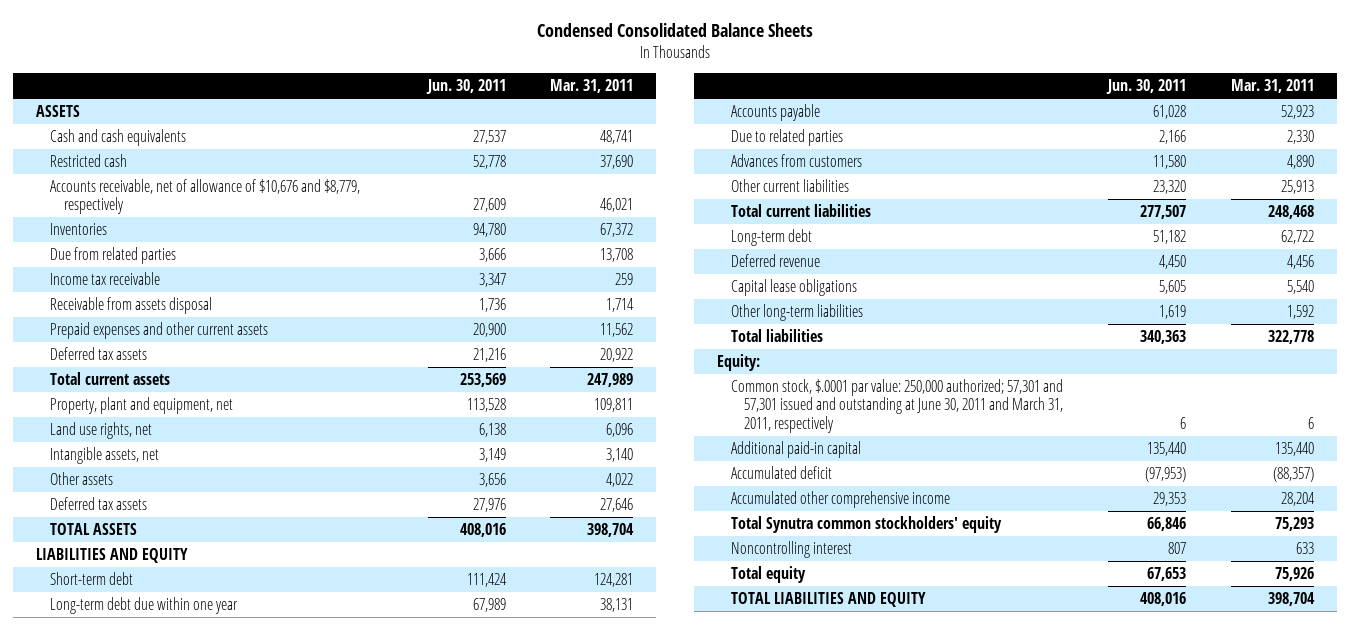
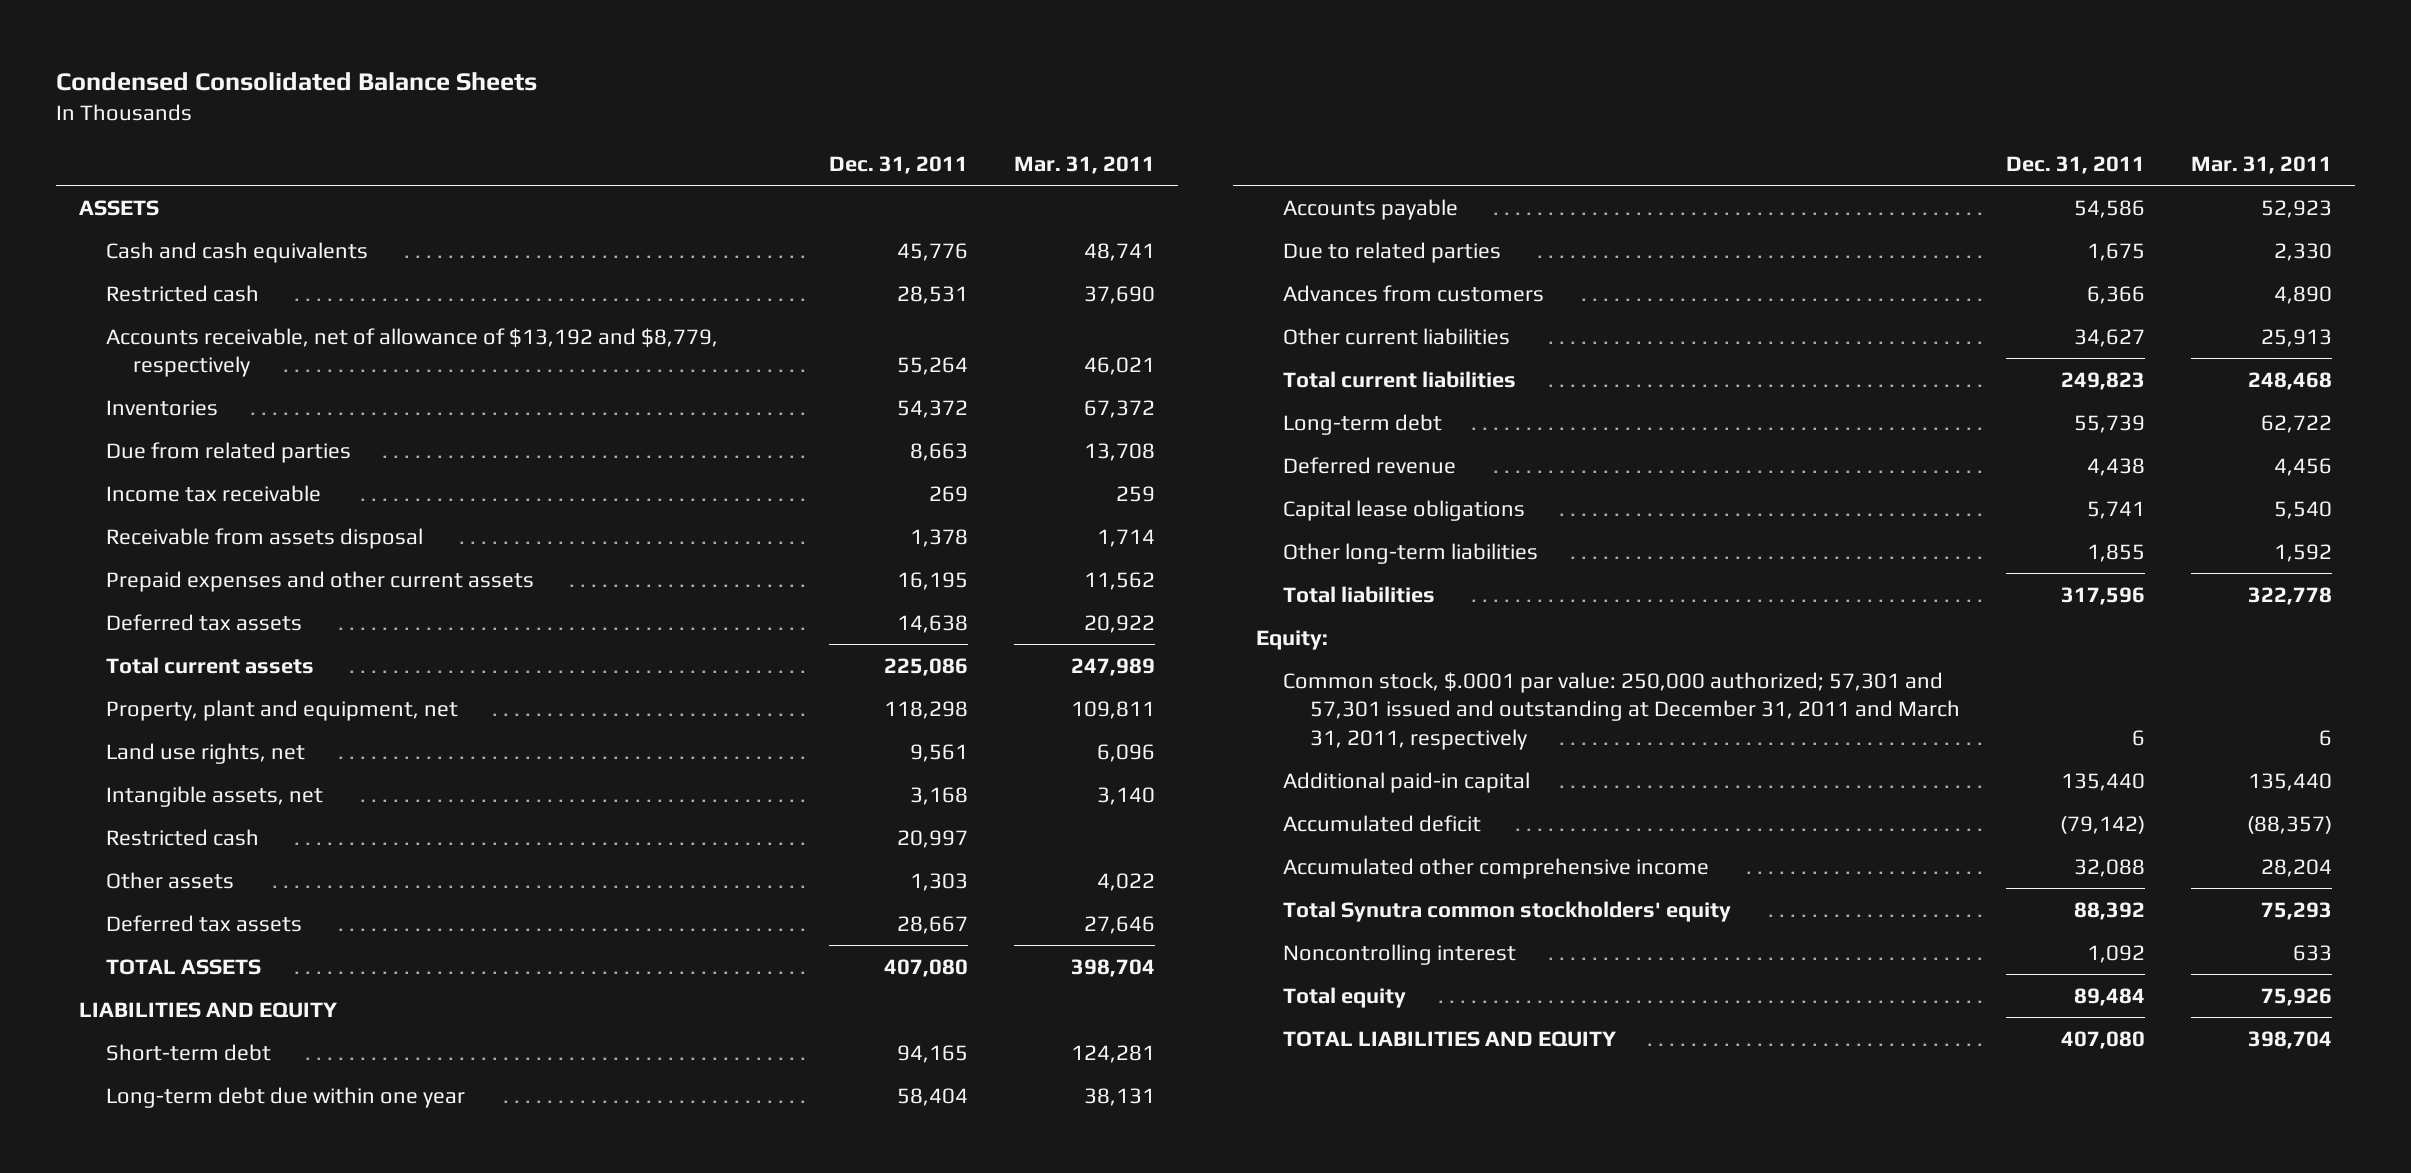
[425,79,506,95] Jun. 30, 2011 -> none
none -> [828,156,968,175] Dec. 31, 2011
[49,178,360,215] Accounts receivable, net of allowance of $10,676 and $8,779, respectively -> [105,327,718,378] Accounts receivable, net of allowance of $13,192 and $8,779, respectively
none -> [105,828,259,846] Restricted cash
[730,378,1064,433] Common stock, $.0001 par value: 250,000 authorized; 57,301 and 57,301 issued and outstanding at June 30, 2011 and March 31, 2011, respectively -> [1282,671,1960,750] Common stock, $.0001 par value: 250,000 authorized; 57,301 and 57,301 issued and outstanding at December 31, 2011 and March 31, 2011, respectively

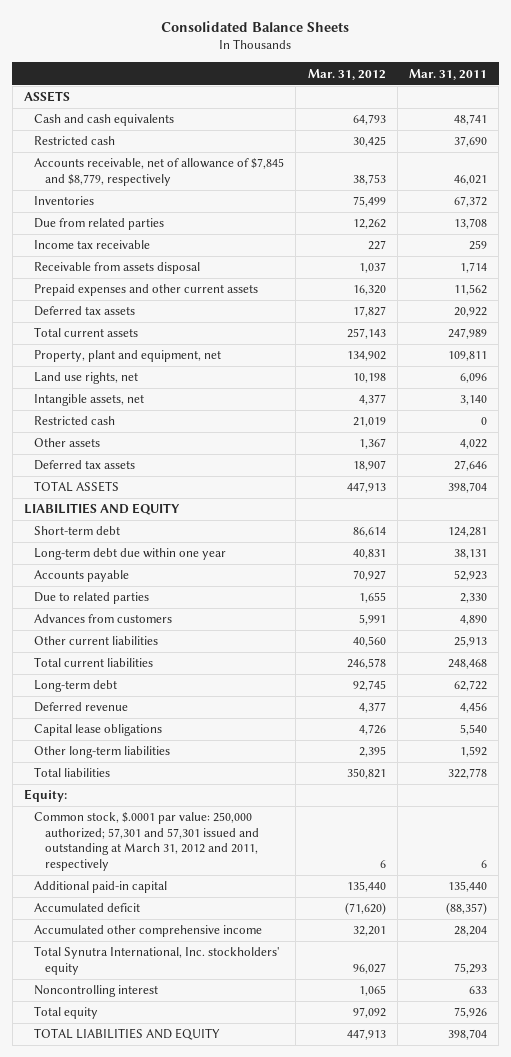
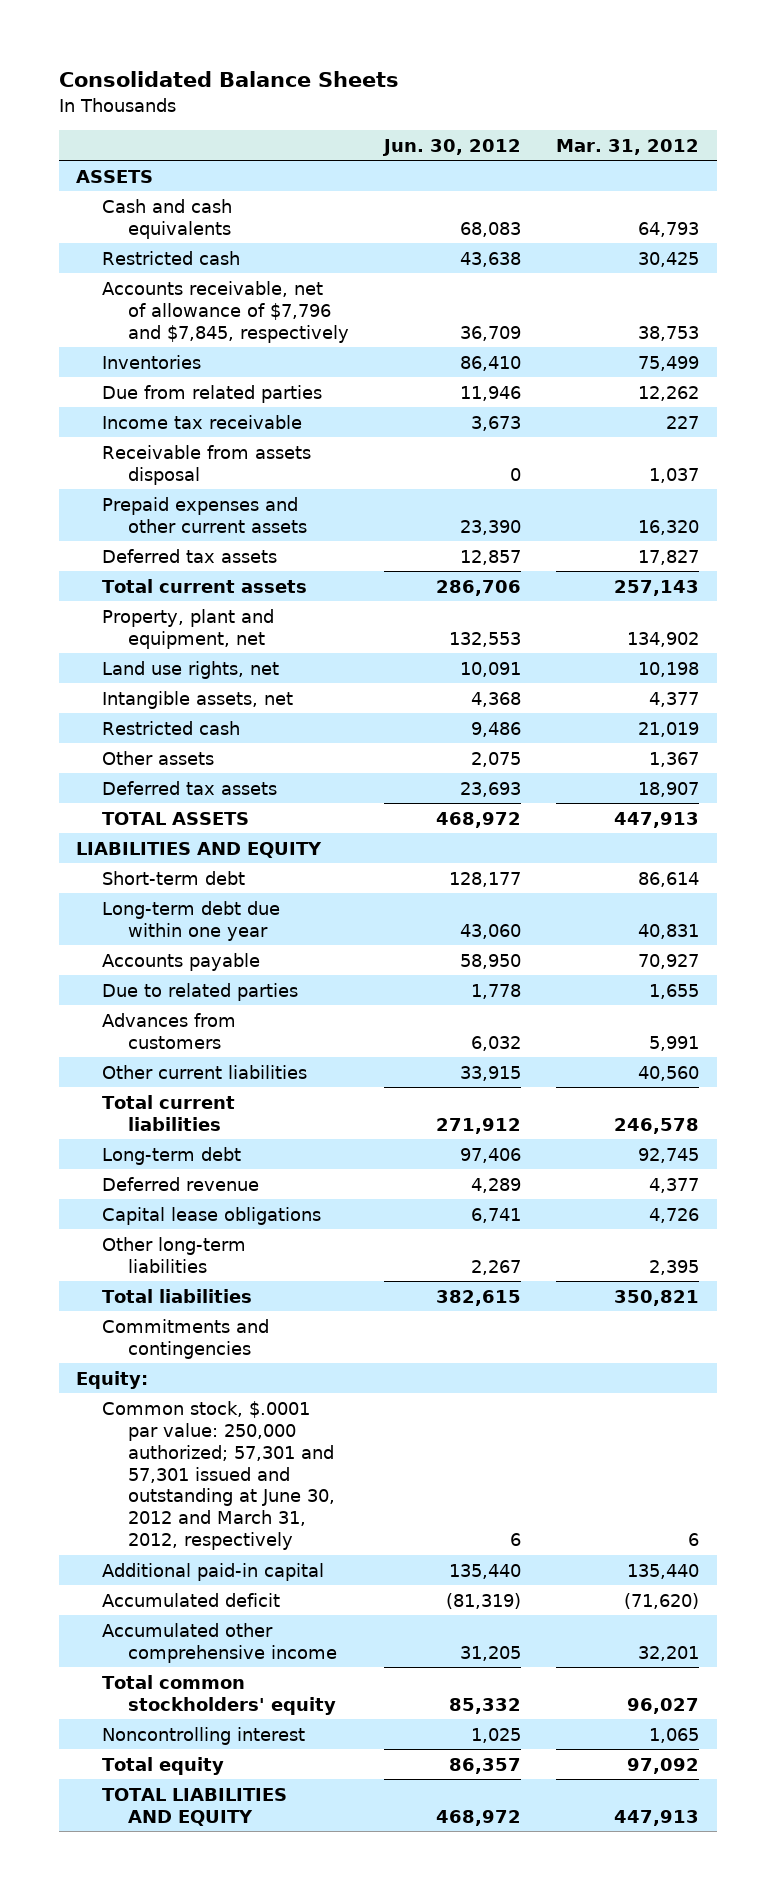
[408,68,487,80] Mar. 31, 2011 -> none
none -> [382,138,522,156] Jun. 30, 2012
[34,158,285,186] Accounts receivable, net of allowance of $7,845 and $8,779, respectively -> [102,280,349,343] Accounts receivable, net of allowance of $7,796 and $7,845, respectively
none -> [102,1318,270,1359] Commitments and contingencies
[34,812,259,872] Common stock, $.0001 par value: 250,000 authorized; 57,301 and 57,301 issued and outstanding at March 31, 2012 and 2011, respectively -> [102,1400,335,1551] Common stock, $.0001 par value: 250,000 authorized; 57,301 and 57,301 issued and outstanding at June 30, 2012 and March 31, 2012, respectively
[34,946,280,975] Total Synutra International, Inc. stockholders' equity -> [102,1674,336,1715] Total common stockholders' equity

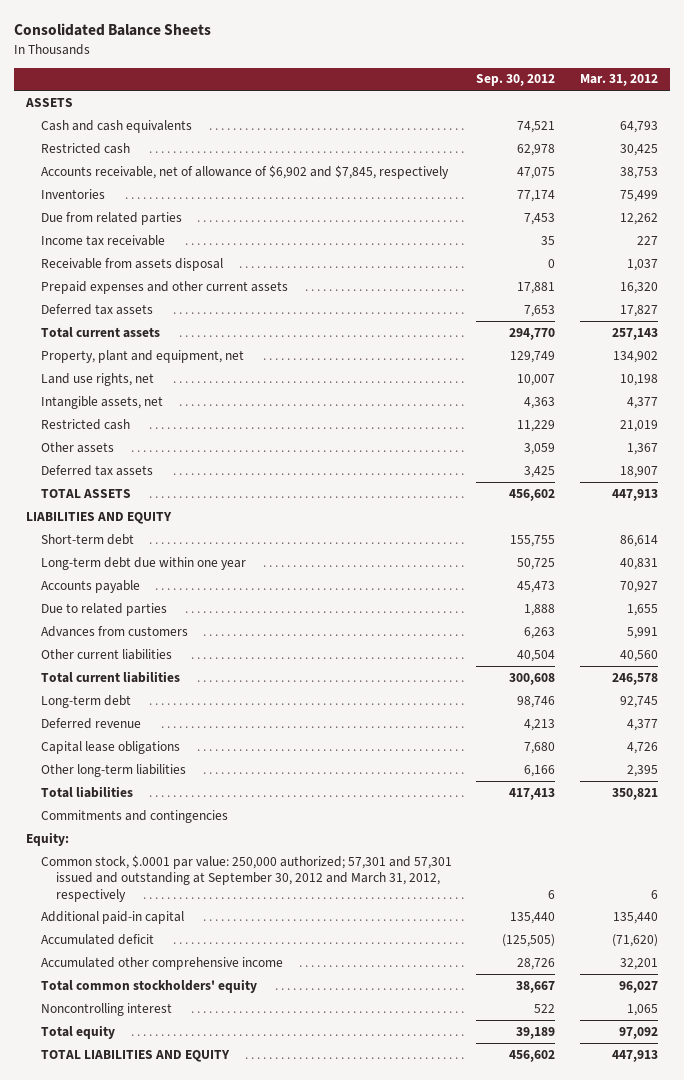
[382,138,522,156] Jun. 30, 2012 -> none
none -> [476,74,556,87] Sep. 30, 2012
[102,280,349,343] Accounts receivable, net of allowance of $7,796 and $7,845, respectively -> [41,164,450,179] Accounts receivable, net of allowance of $6,902 and $7,845, respectively
[102,1400,335,1551] Common stock, $.0001 par value: 250,000 authorized; 57,301 and 57,301 issued and outstanding at June 30, 2012 and March 31, 2012, respectively -> [41,854,453,902] Common stock, $.0001 par value: 250,000 authorized; 57,301 and 57,301 issued and outstanding at September 30, 2012 and March 31, 2012, respectively

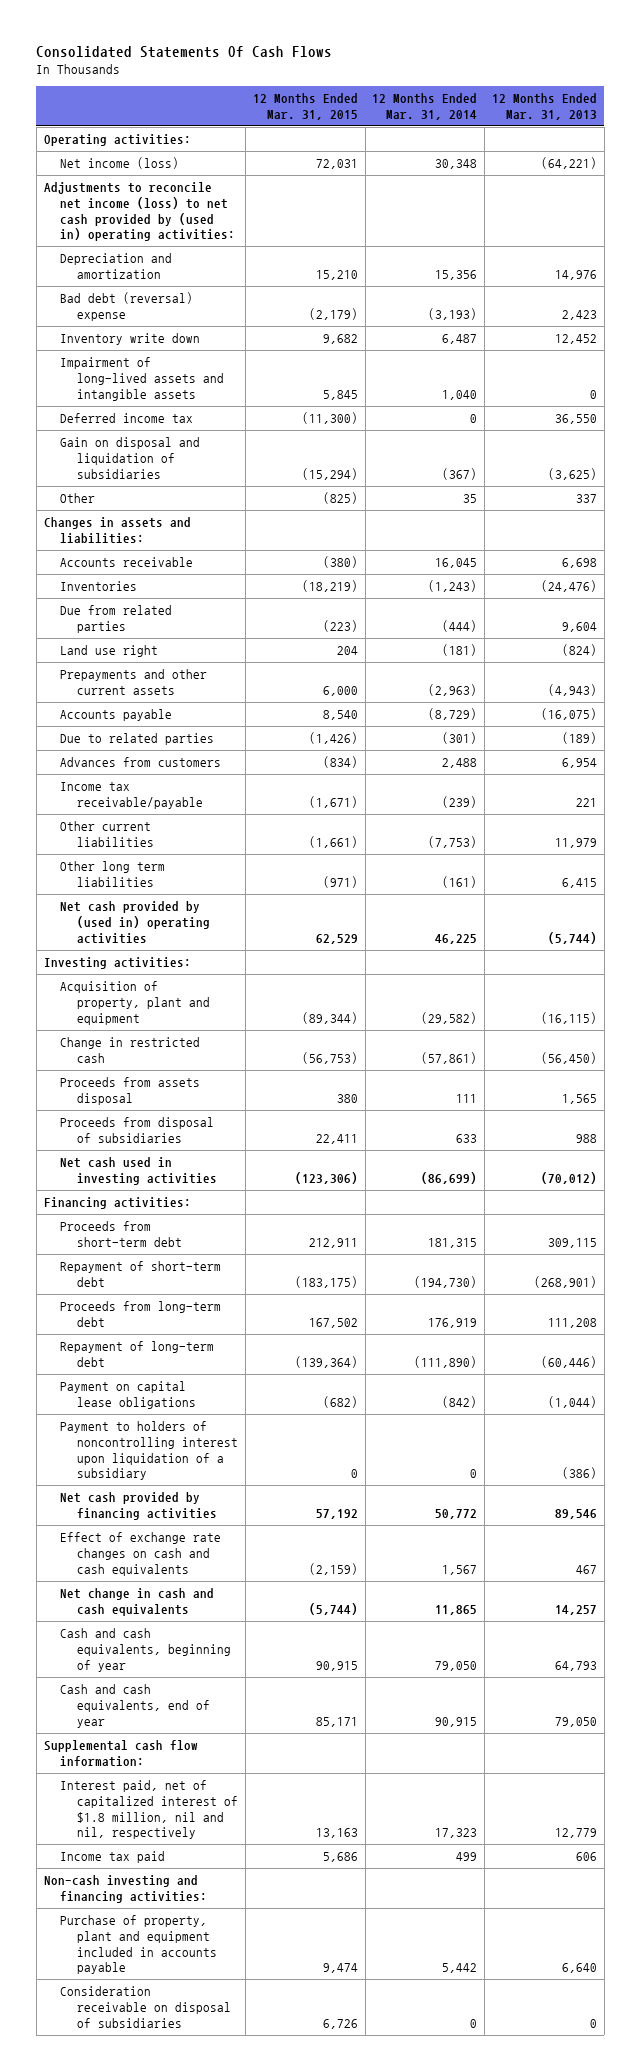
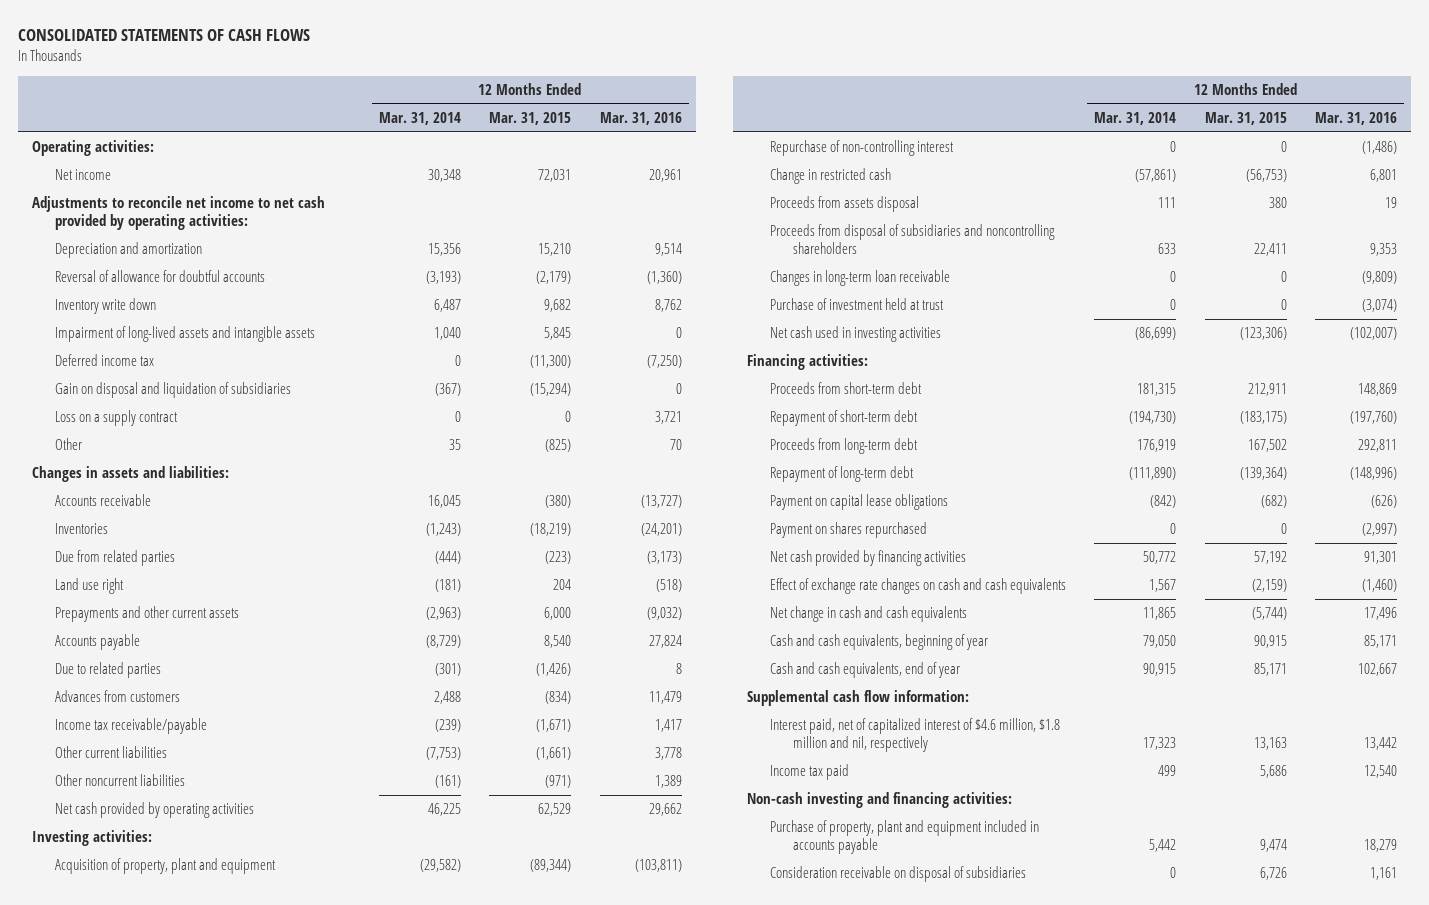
[36,46,333,59] Consolidated Statements Of Cash Flows -> [17,29,310,42] CONSOLIDATED STATEMENTS OF CASH FLOWS
[491,93,597,120] 12 Months Ended Mar. 31, 2013 -> none
none -> [599,112,682,126] Mar. 31, 2016
[60,157,180,170] Net income (loss) -> [55,169,112,181] Net income
[43,182,236,242] Adjustments to reconcile net income (loss) to net cash provided by (used in) operating activities: -> [32,196,326,231] Adjustments to reconcile net income to net cash provided by operating activities:
[60,292,194,321] Bad debt (reversal) expense -> [55,270,266,283] Reversal of allowance for doubtful accounts
none -> [55,410,179,427] Loss on a supply contract
[60,861,166,887] Other long term liabilities -> [55,774,186,787] Other noncurrent liabilities
[60,901,211,944] Net cash provided by (used in) operating activities -> [55,802,255,819] Net cash provided by operating activities
none -> [770,140,955,157] Repurchase of non-controlling interest
[60,1117,215,1143] Proceeds from disposal of subsidiaries -> [770,224,1056,255] Proceeds from disposal of subsidiaries and noncontrolling shareholders
none -> [770,270,951,287] Changes in long-term loan receivable
none -> [770,298,945,311] Purchase of investment held at trust
[60,1421,239,1481] Payment to holders of noncontrolling interest upon liquidation of a subsidiary -> [770,522,928,539] Payment on shares repurchased
[60,1780,239,1840] Interest paid, net of capitalized interest of $1.8 million, nil and nil, respectively -> [770,718,1061,753] Interest paid, net of capitalized interest of $4.6 million, $1.8 million and nil, respectively

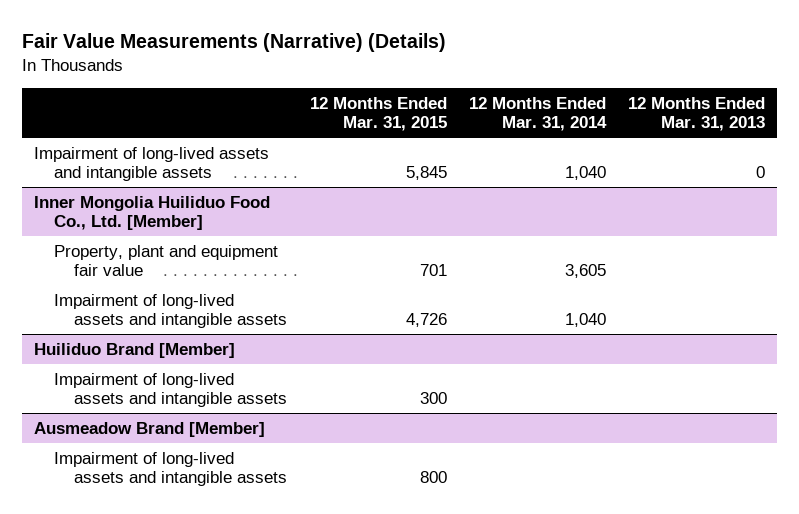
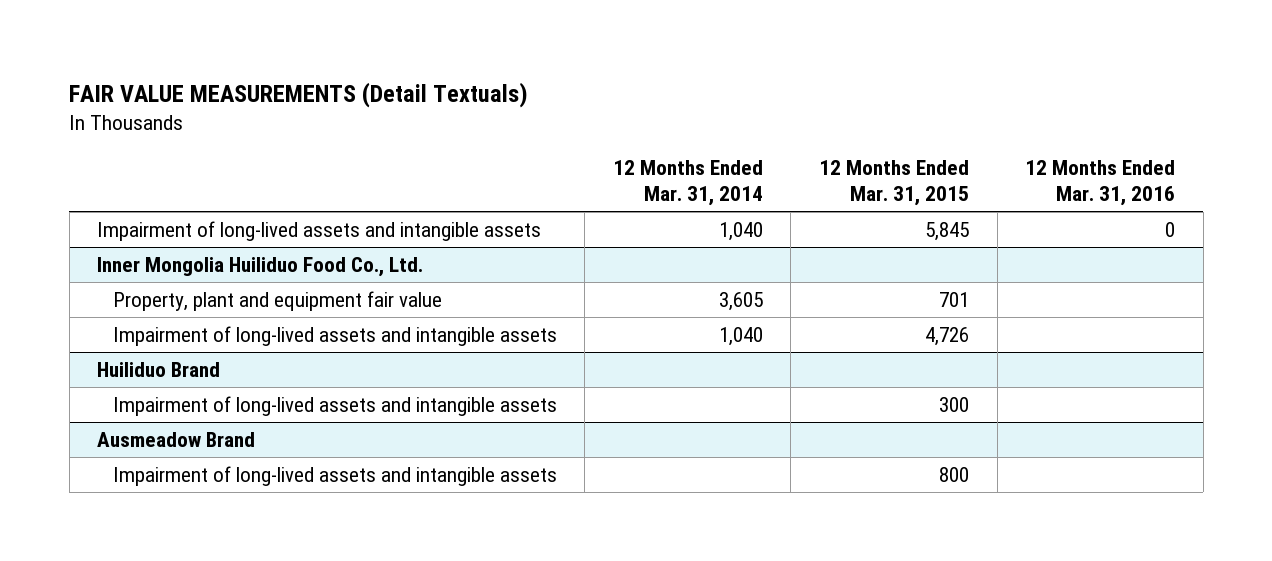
[22,33,447,53] Fair Value Measurements (Narrative) (Details) -> [69,81,529,108] FAIR VALUE MEASUREMENTS (Detail Textuals)
[628,96,766,131] 12 Months Ended Mar. 31, 2013 -> none
none -> [1025,160,1176,207] 12 Months Ended Mar. 31, 2016
[33,195,270,231] Inner Mongolia Huiliduo Food Co., Ltd. [Member] -> [97,256,424,277] Inner Mongolia Huiliduo Food Co., Ltd.
[33,342,235,358] Huiliduo Brand [Member] -> [97,361,221,377] Huiliduo Brand
[33,421,265,437] Ausmeadow Brand [Member] -> [97,431,256,447] Ausmeadow Brand

